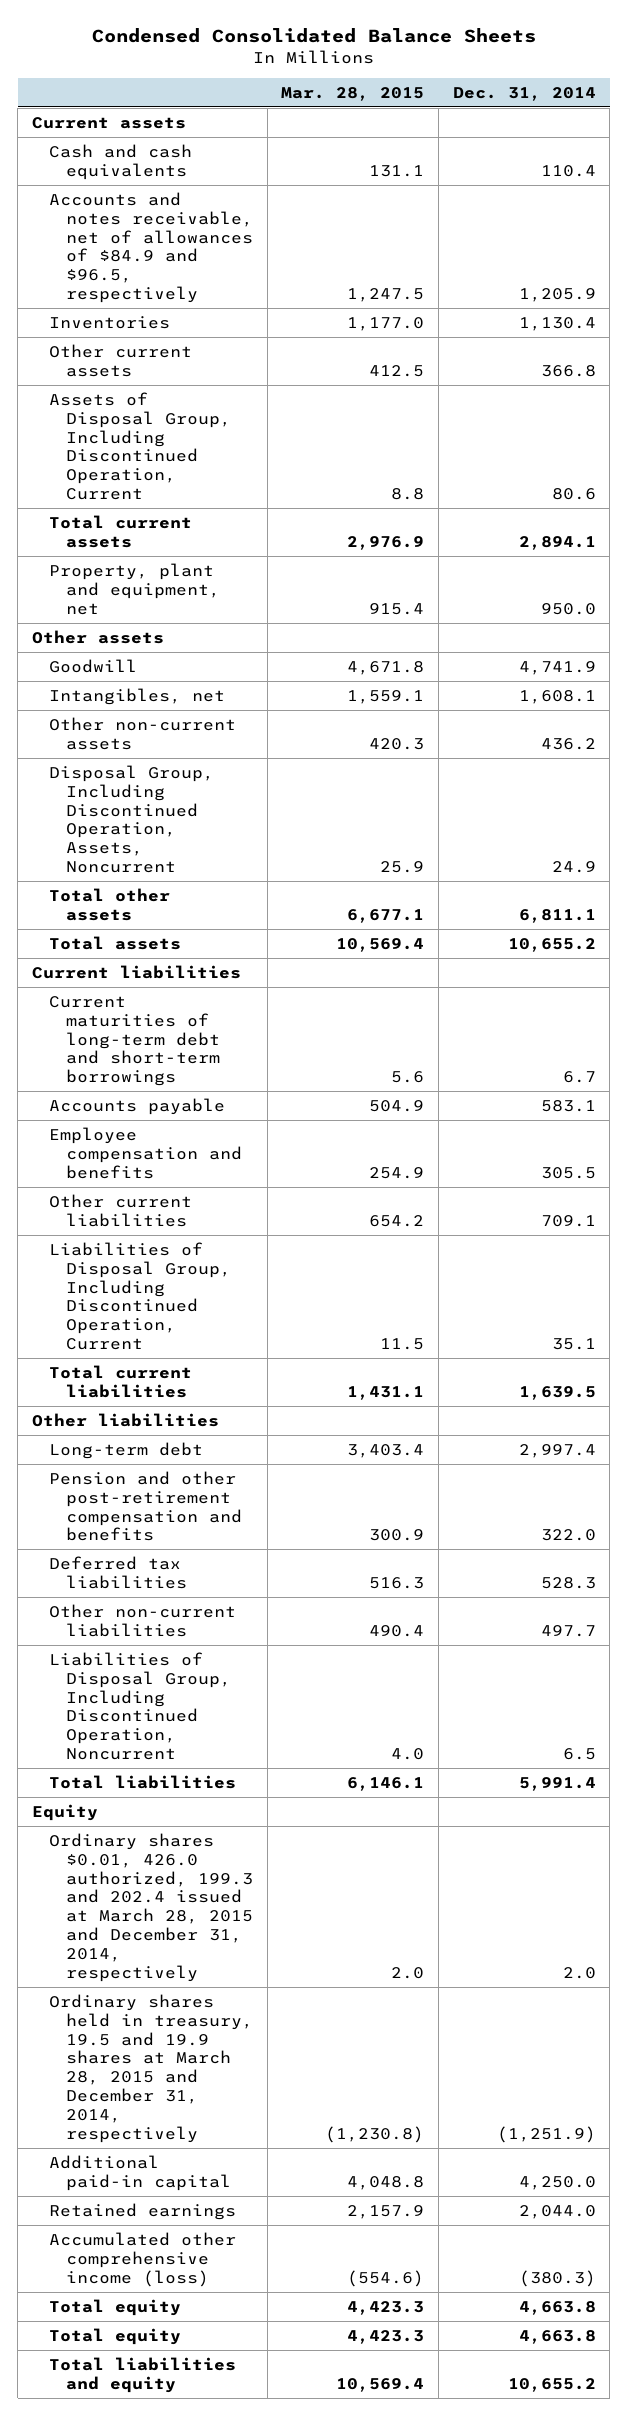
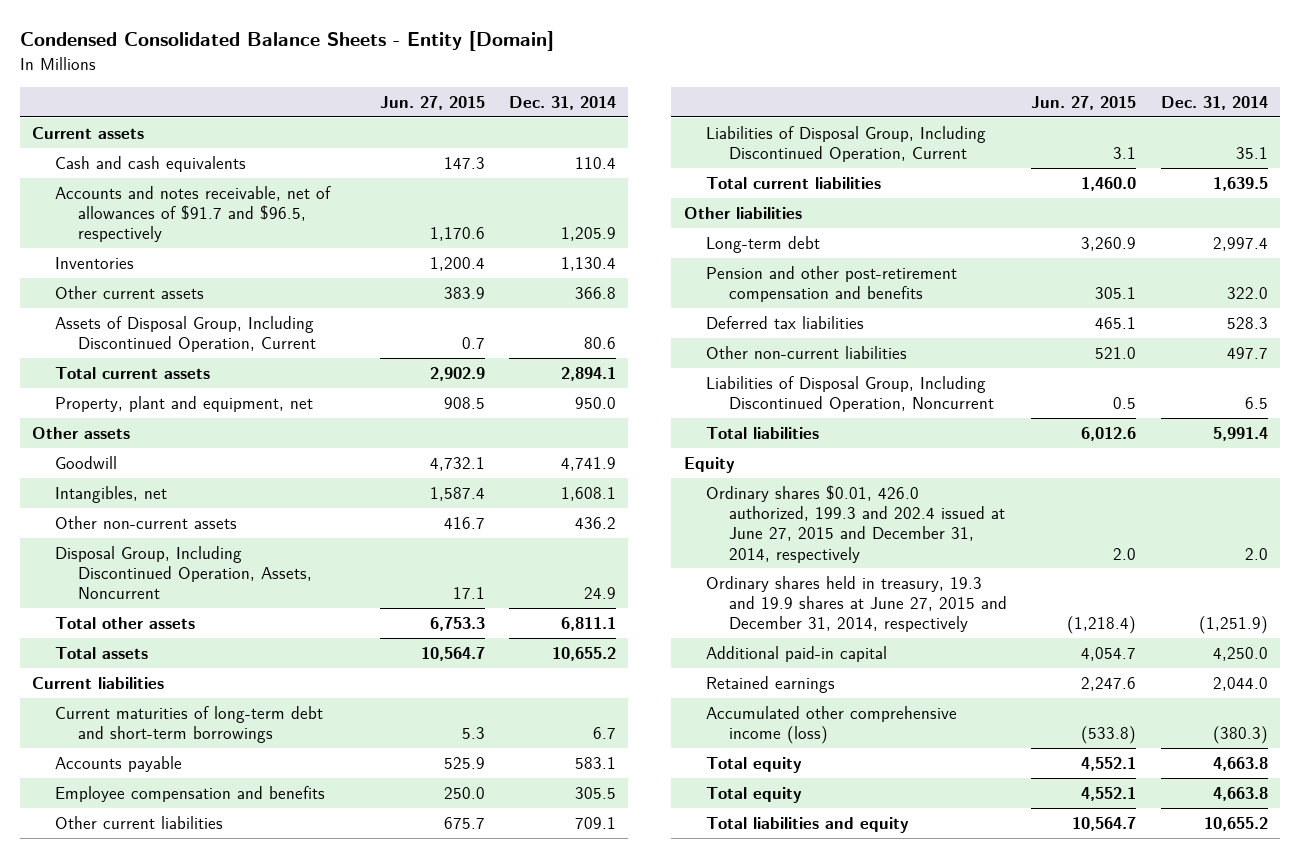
[91,27,536,43] Condensed Consolidated Balance Sheets -> [19,31,554,52] Condensed Consolidated Balance Sheets - Entity [Domain]
[281,86,425,101] Mar. 28, 2015 -> none
none -> [379,95,485,110] Jun. 27, 2015
[49,191,253,304] Accounts and notes receivable, net of allowances of $84.9 and $96.5, respectively -> [54,185,331,243] Accounts and notes receivable, net of allowances of $91.7 and $96.5, respectively
[49,1832,253,1982] Ordinary shares $0.01, 426.0 authorized, 199.3 and 202.4 issued at March 28, 2015 and December 31, 2014, respectively -> [706,484,1006,563] Ordinary shares $0.01, 426.0 authorized, 199.3 and 202.4 issued at June 27, 2015 and December 31, 2014, respectively
[49,1993,253,2143] Ordinary shares held in treasury, 19.5 and 19.9 shares at March 28, 2015 and December 31, 2014, respectively -> [706,575,1008,633] Ordinary shares held in treasury, 19.3 and 19.9 shares at June 27, 2015 and December 31, 2014, respectively

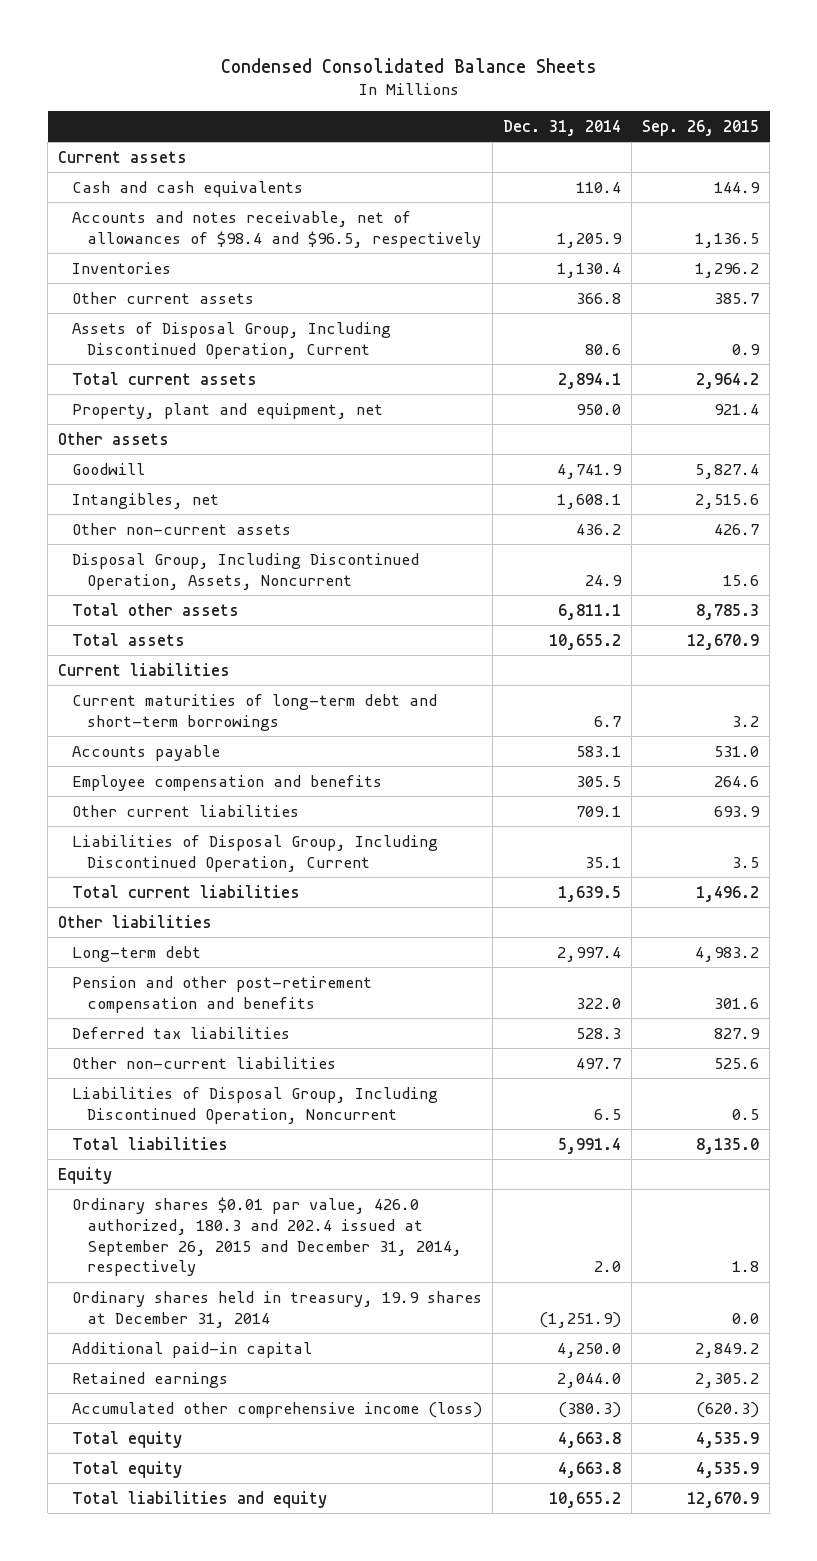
[19,31,554,52] Condensed Consolidated Balance Sheets - Entity [Domain] -> [220,58,597,74] Condensed Consolidated Balance Sheets
[379,95,485,110] Jun. 27, 2015 -> none
none -> [642,119,760,136] Sep. 26, 2015
[54,185,331,243] Accounts and notes receivable, net of allowances of $91.7 and $96.5, respectively -> [72,210,481,248] Accounts and notes receivable, net of allowances of $98.4 and $96.5, respectively
[706,484,1006,563] Ordinary shares $0.01, 426.0 authorized, 199.3 and 202.4 issued at June 27, 2015 and December 31, 2014, respectively -> [72,1196,462,1277] Ordinary shares $0.01 par value, 426.0 authorized, 180.3 and 202.4 issued at September 26, 2015 and December 31, 2014, respectively
[706,575,1008,633] Ordinary shares held in treasury, 19.3 and 19.9 shares at June 27, 2015 and December 31, 2014, respectively -> [72,1290,483,1328] Ordinary shares held in treasury, 19.9 shares at December 31, 2014

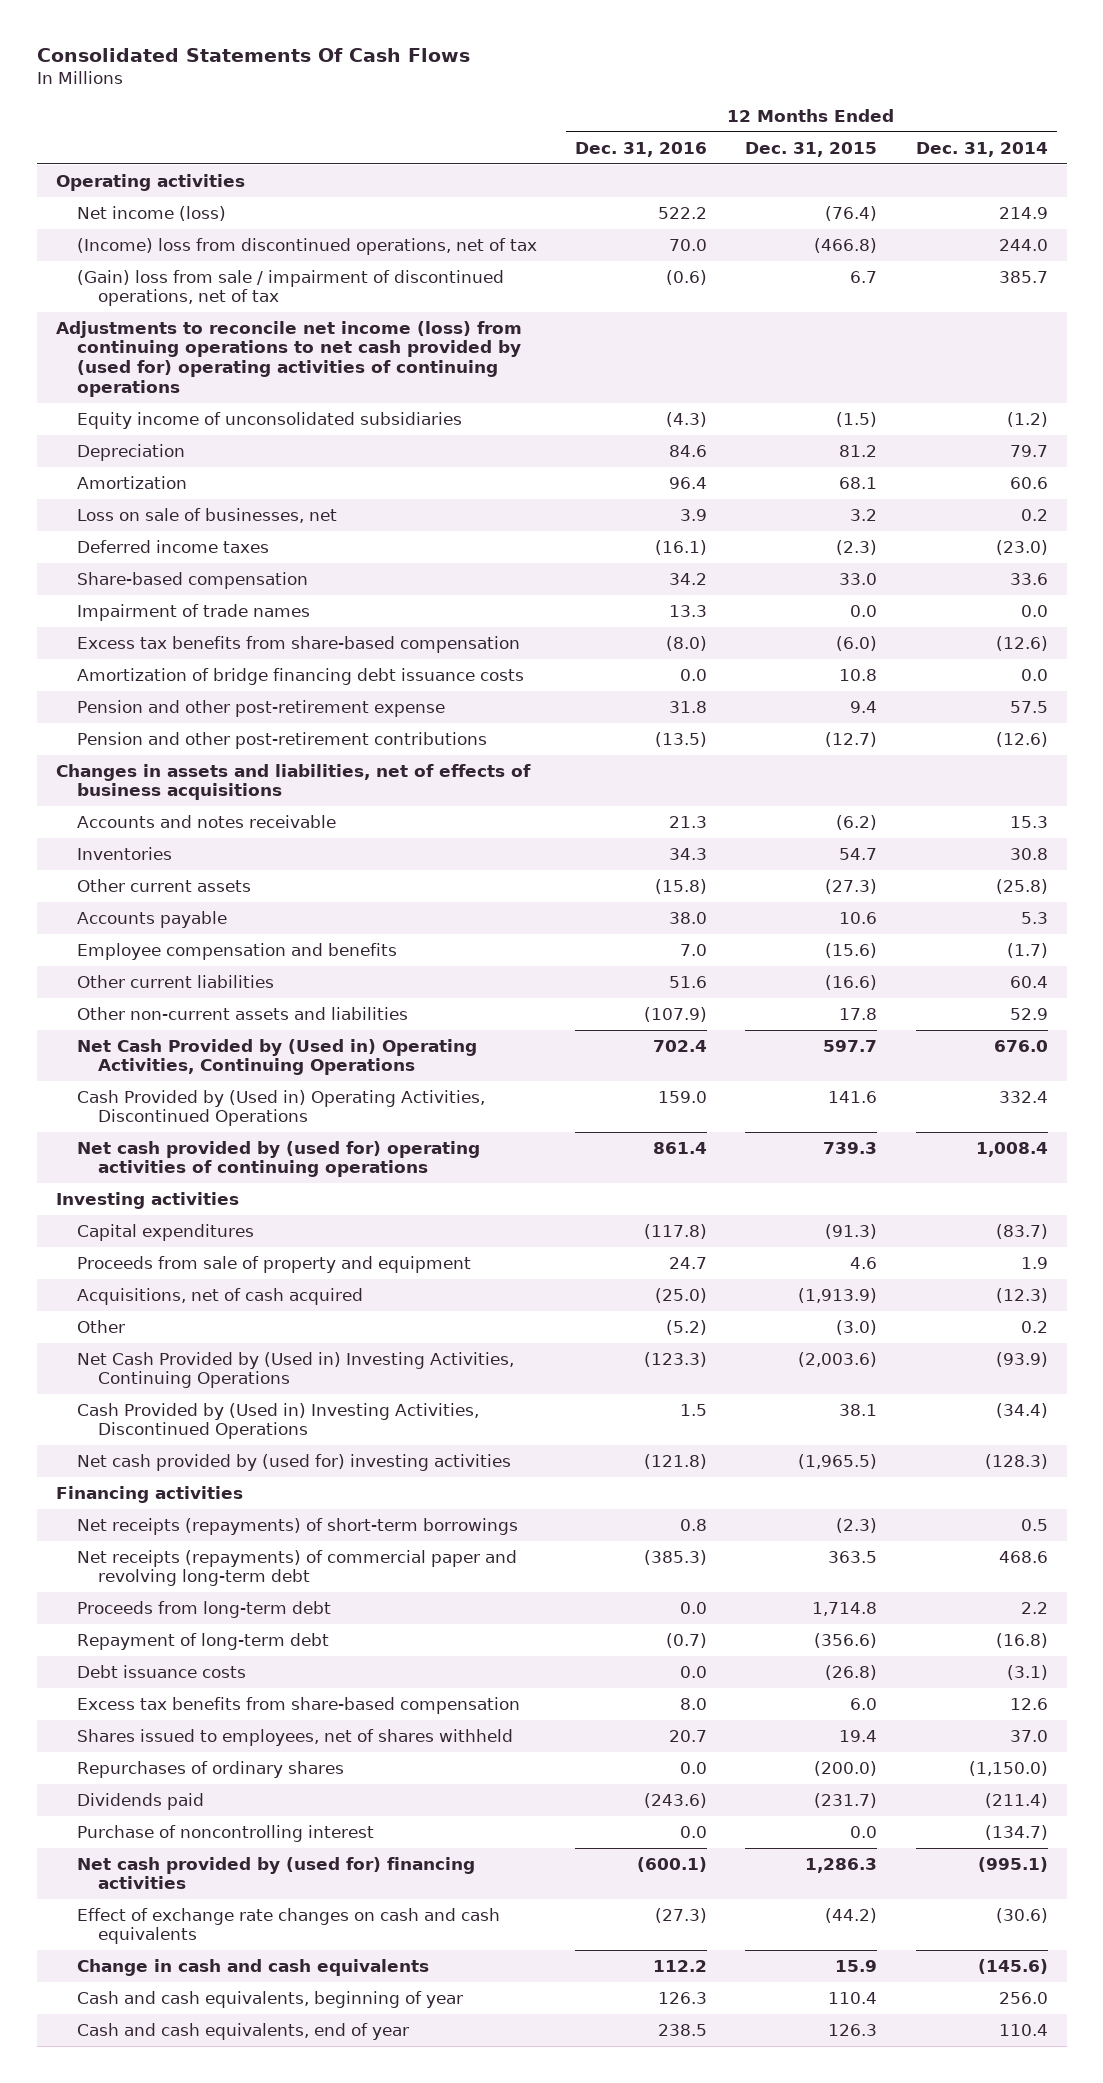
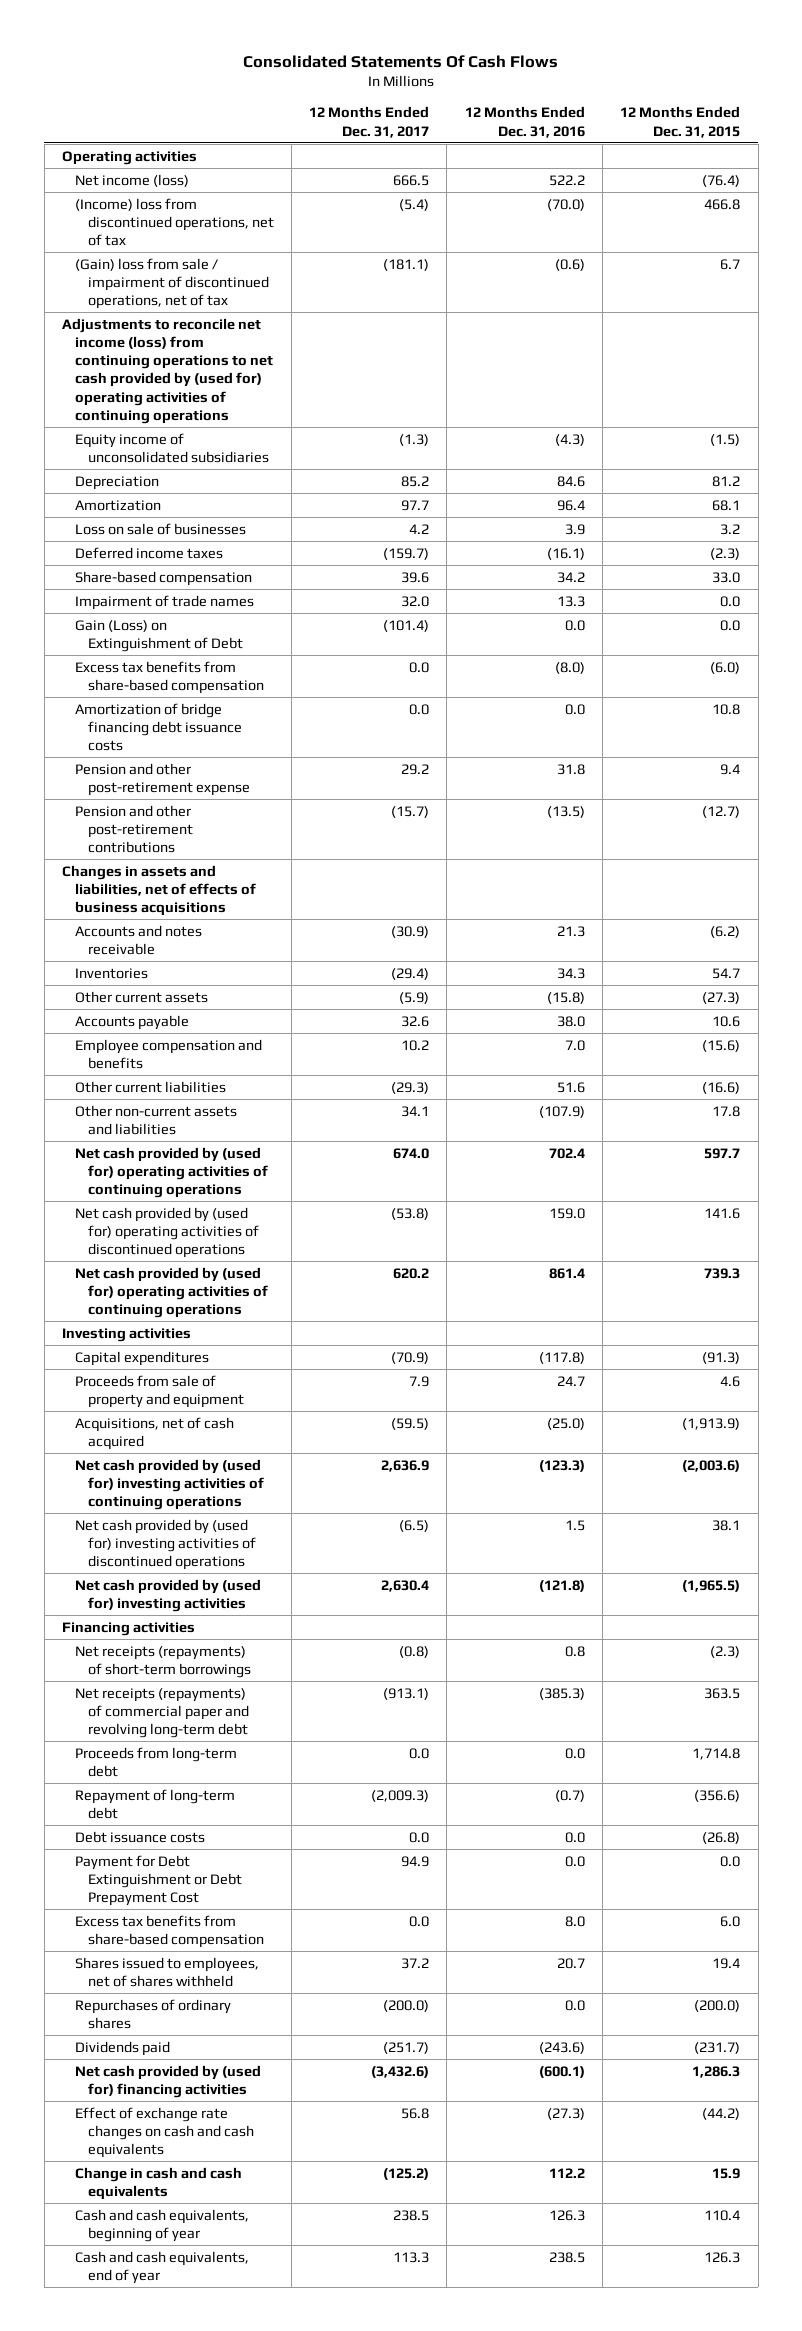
[915,141,1048,157] Dec. 31, 2014 -> none
none -> [309,106,430,138] 12 Months Ended Dec. 31, 2017
[669,238,708,251] 70.0 -> [546,198,585,211] (70.0)
[814,237,878,253] (466.8) -> [704,198,741,210] 466.8
[77,507,338,523] Loss on sale of businesses, net -> [74,522,246,535] Loss on sale of businesses
none -> [74,619,243,652] Gain (Loss) on Extinguishment of Debt
[77,1038,478,1076] Net Cash Provided by (Used in) Operating Activities, Continuing Operations -> [74,1146,268,1199] Net cash provided by (used for) operating activities of continuing operations
[77,1089,486,1127] Cash Provided by (Used in) Operating Activities, Discontinued Operations -> [74,1206,259,1259] Net cash provided by (used for) operating activities of discontinued operations
[77,1319,126,1333] Other -> none
[77,1351,515,1389] Net Cash Provided by (Used in) Investing Activities, Continuing Operations -> [74,1458,264,1511] Net cash provided by (used for) investing activities of continuing operations
[77,1402,480,1440] Cash Provided by (Used in) Investing Activities, Discontinued Operations -> [74,1518,256,1571] Net cash provided by (used for) investing activities of discontinued operations
none -> [74,1854,242,1907] Payment for Debt Extinguishment or Debt Prepayment Cost
[77,1824,375,1842] Purchase of noncontrolling interest -> none

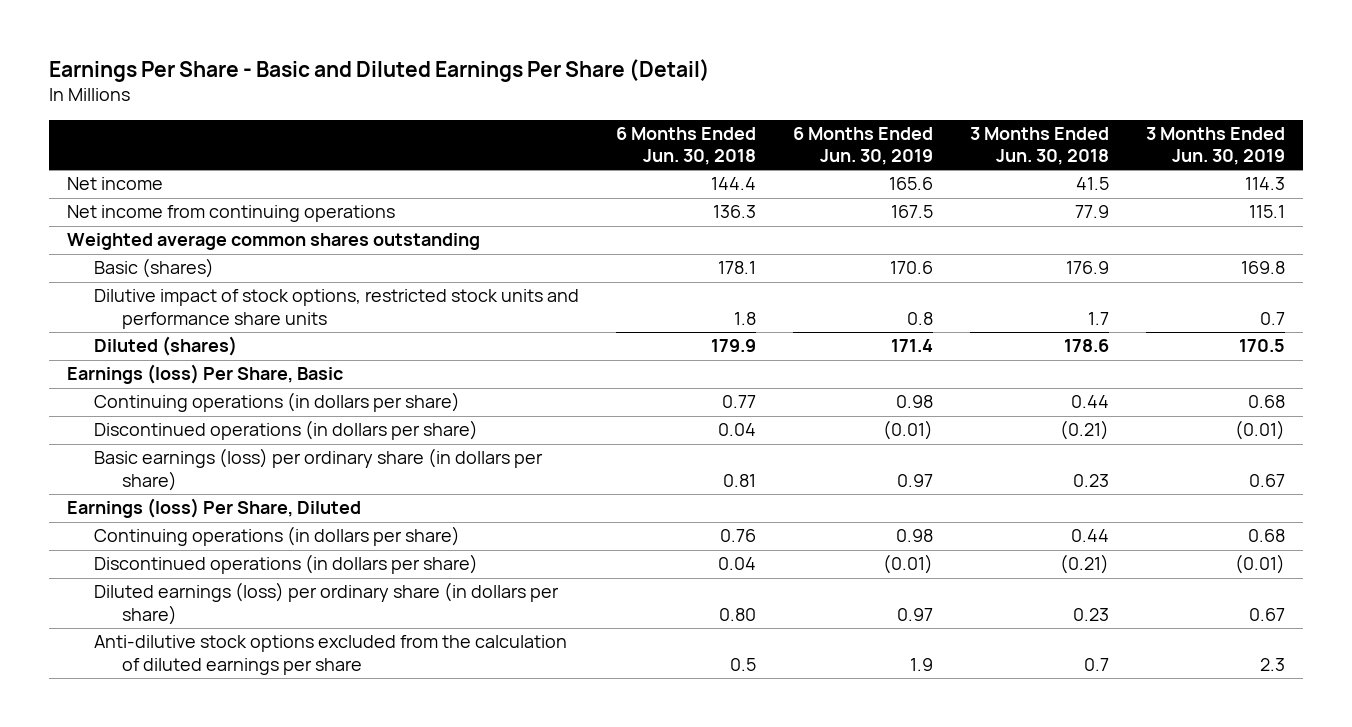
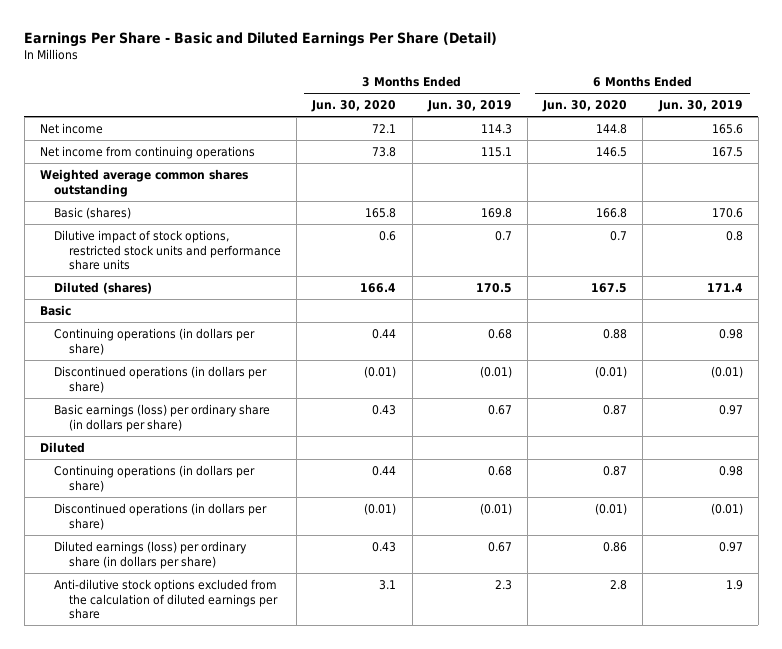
[616,126,757,166] 6 Months Ended Jun. 30, 2018 -> none
[969,126,1109,166] 3 Months Ended Jun. 30, 2018 -> none
none -> [311,100,397,113] Jun. 30, 2020
none -> [542,100,628,113] Jun. 30, 2020
[67,364,344,385] Earnings (loss) Per Share, Basic -> [39,304,71,316] Basic
[67,498,362,519] Earnings (loss) Per Share, Diluted -> [39,441,85,453] Diluted

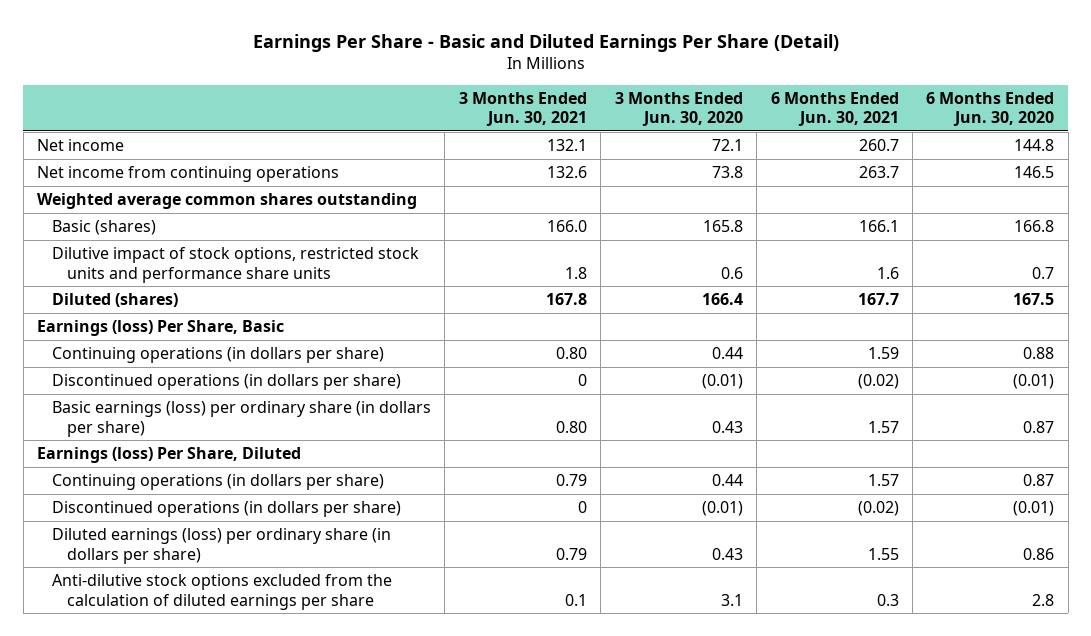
[426,100,512,113] Jun. 30, 2019 -> none
[657,100,743,113] Jun. 30, 2019 -> none
none -> [458,91,587,127] 3 Months Ended Jun. 30, 2021
none -> [770,91,899,127] 6 Months Ended Jun. 30, 2021
[39,304,71,316] Basic -> [36,320,284,337] Earnings (loss) Per Share, Basic
[39,441,85,453] Diluted -> [36,447,301,464] Earnings (loss) Per Share, Diluted

